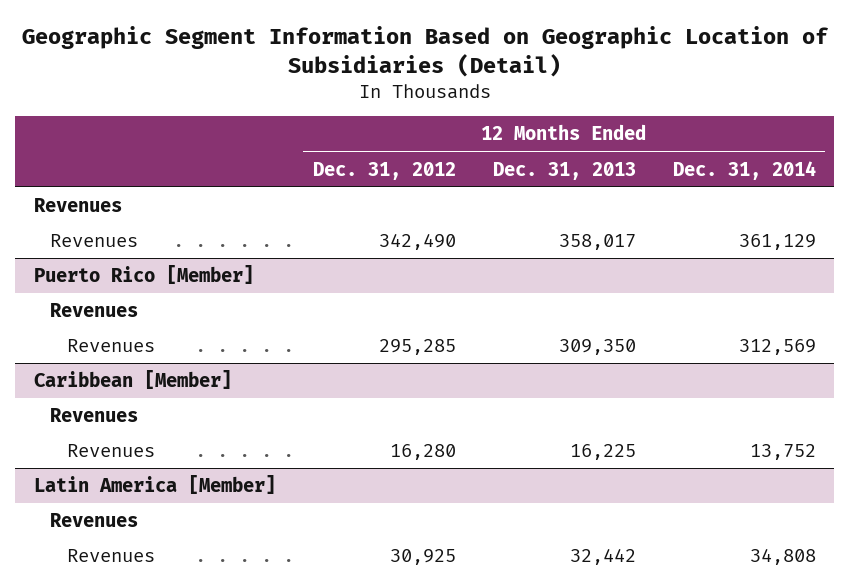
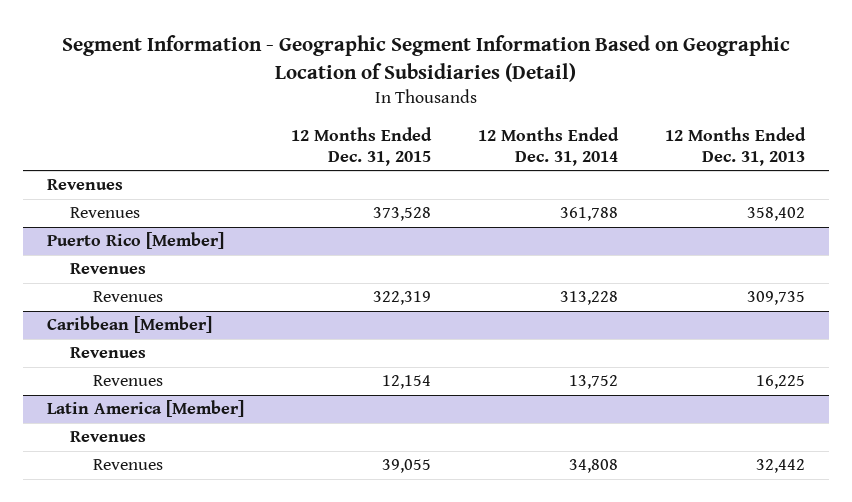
[21,25,829,77] Geographic Segment Information Based on Geographic Location of Subsidiaries (Detail) -> [61,35,790,83] Segment Information - Geographic Segment Information Based on Geographic Location of Subsidiaries (Detail)
[312,161,456,180] Dec. 31, 2012 -> none
none -> [290,126,432,167] 12 Months Ended Dec. 31, 2015
[558,234,636,251] 358,017 -> [747,207,806,222] 358,402
[738,234,816,251] 361,129 -> [559,207,618,222] 361,788
[558,339,636,356] 309,350 -> [747,291,806,306] 309,735
[738,339,816,356] 312,569 -> [559,291,618,306] 313,228

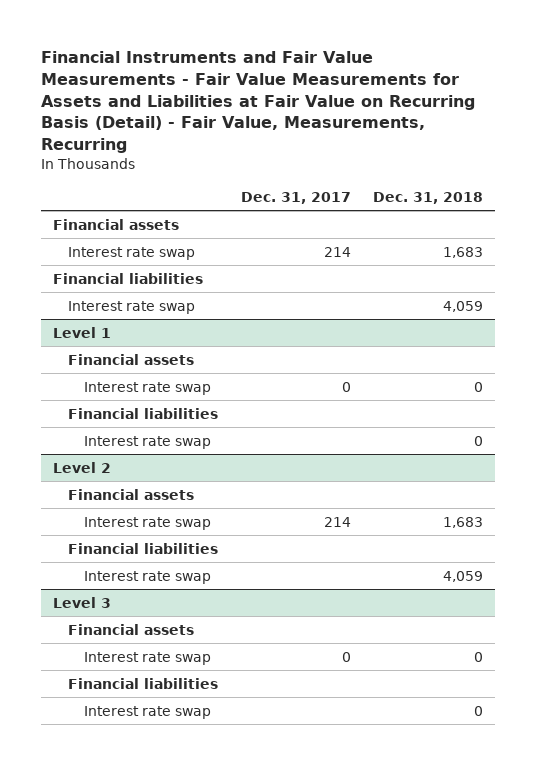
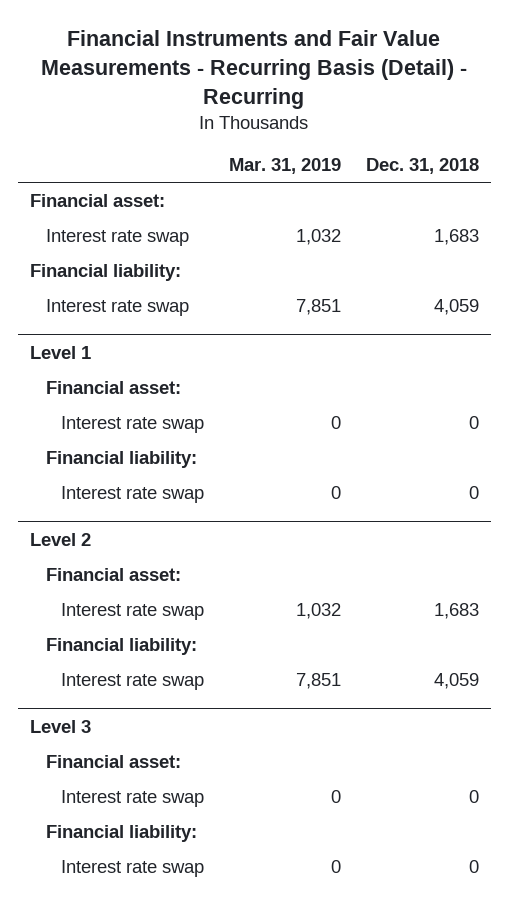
[41,51,476,154] Financial Instruments and Fair Value Measurements - Fair Value Measurements for Assets and Liabilities at Fair Value on Recurring Basis (Detail) - Fair Value, Measurements, Recurring -> [41,30,468,110] Financial Instruments and Fair Value Measurements - Recurring Basis (Detail) - Recurring
[240,191,351,204] Dec. 31, 2017 -> none
none -> [229,158,342,175] Mar. 31, 2019
[52,218,179,230] Financial assets -> [29,193,165,207] Financial asset:
[52,272,203,284] Financial liabilities -> [29,263,181,281] Financial liability:
[68,353,195,365] Financial assets -> [45,380,181,394] Financial asset:
[68,407,219,419] Financial liabilities -> [45,450,197,468] Financial liability:
[68,488,195,500] Financial assets -> [45,567,181,581] Financial asset:
[68,542,219,554] Financial liabilities -> [45,637,197,655] Financial liability:
[68,623,195,635] Financial assets -> [45,754,181,768] Financial asset:
[68,677,219,689] Financial liabilities -> [45,824,197,842] Financial liability:

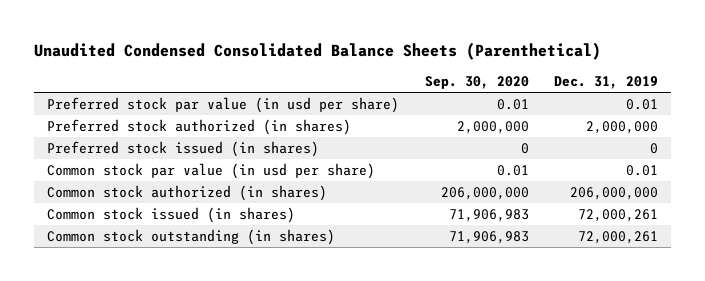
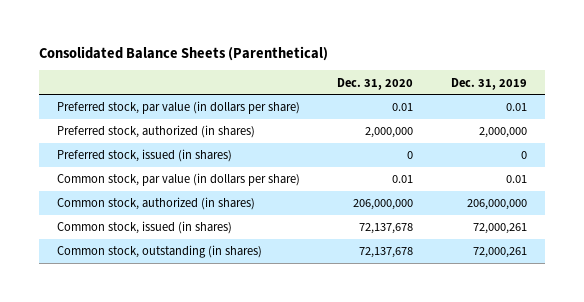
[34,42,602,61] Unaudited Condensed Consolidated Balance Sheets (Parenthetical) -> [38,45,328,61] Consolidated Balance Sheets (Parenthetical)
[424,76,529,90] Sep. 30, 2020 -> none
none -> [337,77,414,90] Dec. 31, 2020
[46,97,399,114] Preferred stock par value (in usd per share) -> [57,101,301,115] Preferred stock, par value (in dollars per share)
[46,119,351,136] Preferred stock authorized (in shares) -> [57,125,256,139] Preferred stock, authorized (in shares)
[46,141,319,158] Preferred stock issued (in shares) -> [57,149,233,163] Preferred stock, issued (in shares)
[46,163,375,180] Common stock par value (in usd per share) -> [57,173,301,187] Common stock, par value (in dollars per share)
[46,185,327,202] Common stock authorized (in shares) -> [57,197,256,211] Common stock, authorized (in shares)
[46,207,295,224] Common stock issued (in shares) -> [57,221,233,235] Common stock, issued (in shares)
[46,229,335,246] Common stock outstanding (in shares) -> [57,245,263,259] Common stock, outstanding (in shares)

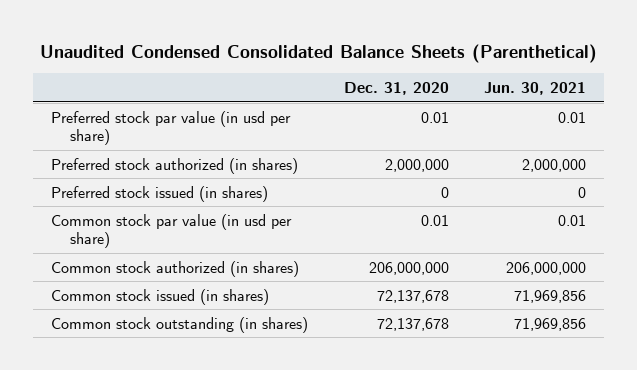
[38,45,328,61] Consolidated Balance Sheets (Parenthetical) -> [39,43,597,63] Unaudited Condensed Consolidated Balance Sheets (Parenthetical)
[450,77,527,90] Dec. 31, 2019 -> none
none -> [484,81,587,95] Jun. 30, 2021
[57,101,301,115] Preferred stock, par value (in dollars per share) -> [51,110,292,145] Preferred stock par value (in usd per share)
[57,125,256,139] Preferred stock, authorized (in shares) -> [51,157,299,174] Preferred stock authorized (in shares)
[57,149,233,163] Preferred stock, issued (in shares) -> [51,185,269,202] Preferred stock issued (in shares)
[57,173,301,187] Common stock, par value (in dollars per share) -> [51,213,293,248] Common stock par value (in usd per share)
[57,197,256,211] Common stock, authorized (in shares) -> [51,260,300,277] Common stock authorized (in shares)
[57,221,233,235] Common stock, issued (in shares) -> [51,288,270,305] Common stock issued (in shares)
[57,245,263,259] Common stock, outstanding (in shares) -> [51,316,309,333] Common stock outstanding (in shares)

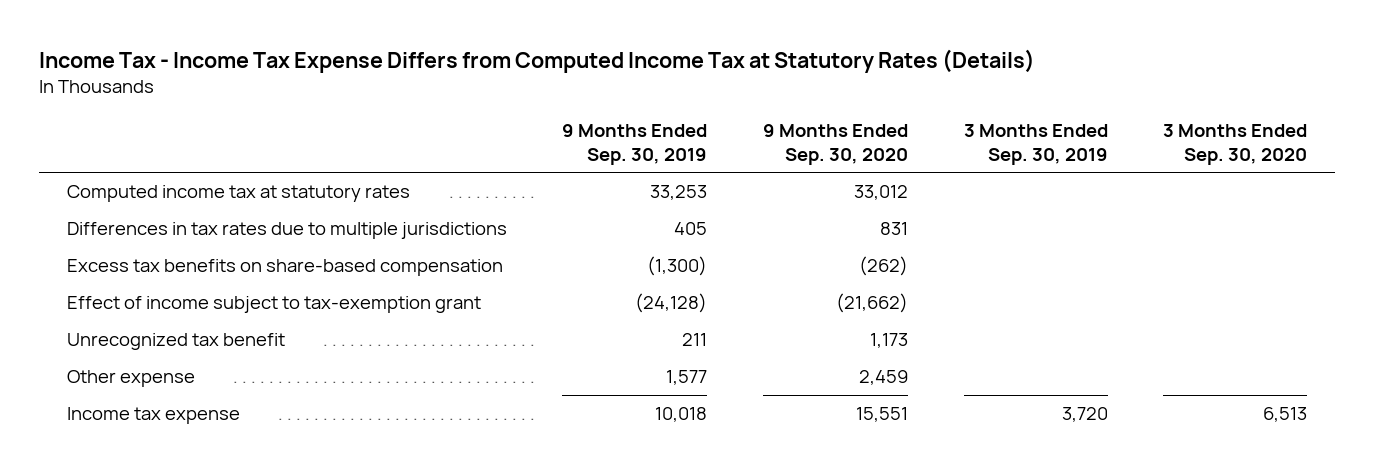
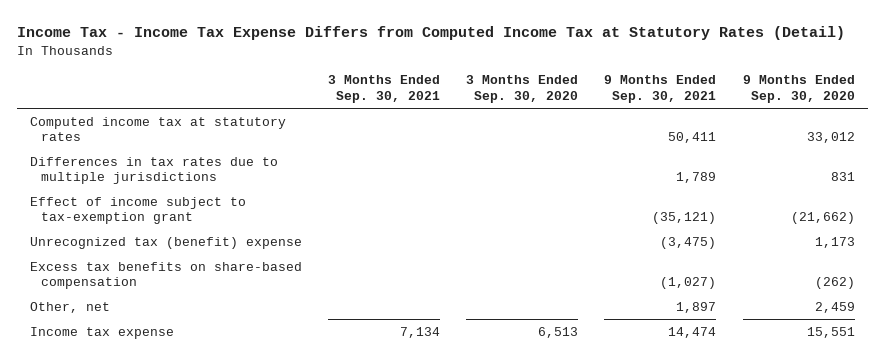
[38,49,1035,74] Income Tax - Income Tax Expense Differs from Computed Income Tax at Statutory Rates (Details) -> [16,25,845,40] Income Tax - Income Tax Expense Differs from Computed Income Tax at Statutory Rates (Detail)
[562,124,708,165] 9 Months Ended Sep. 30, 2019 -> none
[963,124,1108,165] 3 Months Ended Sep. 30, 2019 -> none
none -> [327,75,440,103] 3 Months Ended Sep. 30, 2021
none -> [604,75,717,103] 9 Months Ended Sep. 30, 2021
[66,333,285,351] Unrecognized tax benefit -> [29,236,302,249] Unrecognized tax (benefit) expense
[66,259,503,277] Excess tax benefits on share-based compensation -> [29,261,302,290] Excess tax benefits on share-based compensation
[66,370,195,388] Other expense -> [29,301,110,313] Other, net

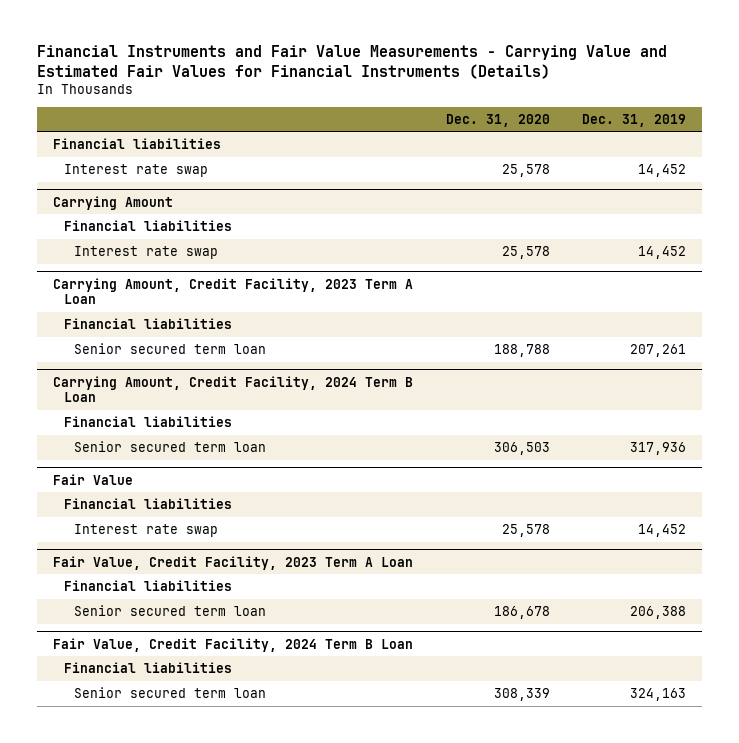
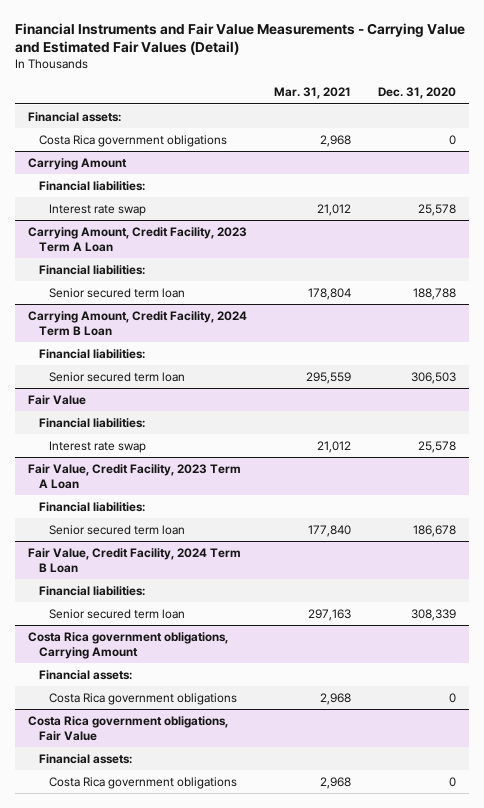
[37,44,668,79] Financial Instruments and Fair Value Measurements - Carrying Value and Estimated Fair Values for Financial Instruments (Details) -> [14,22,465,56] Financial Instruments and Fair Value Measurements - Carrying Value and Estimated Fair Values (Detail)
[582,113,687,127] Dec. 31, 2019 -> none
none -> [273,87,351,100] Mar. 31, 2021
[53,138,222,150] Financial liabilities -> none
[63,164,208,178] Interest rate swap -> none
none -> [28,111,122,122] Financial assets:
none -> [38,134,227,147] Costa Rica government obligations
[63,220,232,232] Financial liabilities -> [38,180,145,191] Financial liabilities:
[63,318,232,330] Financial liabilities -> [38,264,145,275] Financial liabilities:
[63,416,232,428] Financial liabilities -> [38,348,145,359] Financial liabilities:
[63,498,232,510] Financial liabilities -> [38,417,145,428] Financial liabilities:
[63,580,232,592] Financial liabilities -> [38,501,145,512] Financial liabilities:
[63,662,232,674] Financial liabilities -> [38,585,145,596] Financial liabilities:
none -> [28,631,229,659] Costa Rica government obligations, Carrying Amount
none -> [38,669,132,680] Financial assets:
none -> [48,692,237,705] Costa Rica government obligations
none -> [28,715,229,741] Costa Rica government obligations, Fair Value
none -> [38,753,132,764] Financial assets:
none -> [48,776,237,789] Costa Rica government obligations

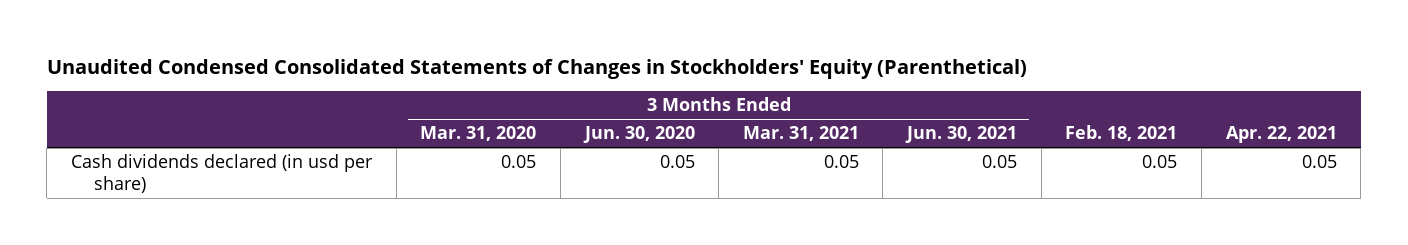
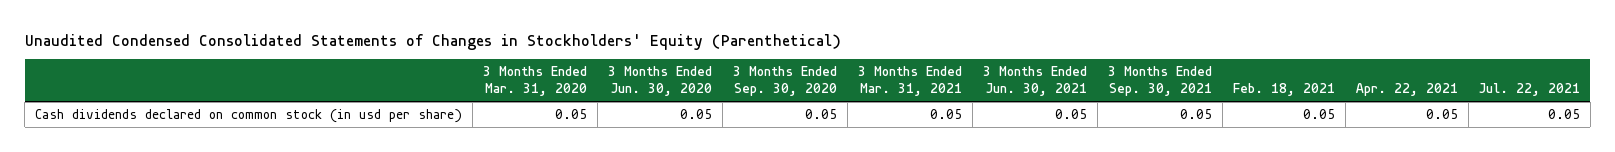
none -> [733,66,838,97] 3 Months Ended Sep. 30, 2020
none -> [1107,66,1212,97] 3 Months Ended Sep. 30, 2021
none -> [1478,83,1580,97] Jul. 22, 2021
[70,154,373,194] Cash dividends declared (in usd per share) -> [35,109,463,124] Cash dividends declared on common stock (in usd per share)

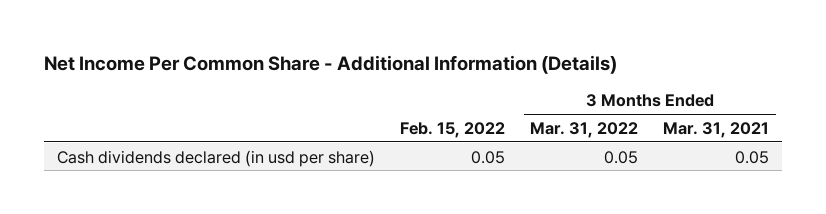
[24,33,841,50] Unaudited Condensed Consolidated Statements of Changes in Stockholders' Equity (Parenthetical) -> [44,55,618,75] Net Income Per Common Share - Additional Information (Details)
[483,66,588,97] 3 Months Ended Mar. 31, 2020 -> none
[608,66,713,97] 3 Months Ended Jun. 30, 2020 -> none
[733,66,838,97] 3 Months Ended Sep. 30, 2020 -> none
[982,66,1087,97] 3 Months Ended Jun. 30, 2021 -> none
[1107,66,1212,97] 3 Months Ended Sep. 30, 2021 -> none
[1232,83,1335,97] Feb. 18, 2021 -> none
[1355,83,1458,97] Apr. 22, 2021 -> none
[1478,83,1580,97] Jul. 22, 2021 -> none
none -> [400,121,506,138] Feb. 15, 2022
none -> [530,121,639,138] Mar. 31, 2022
[35,109,463,124] Cash dividends declared on common stock (in usd per share) -> [57,149,376,167] Cash dividends declared (in usd per share)

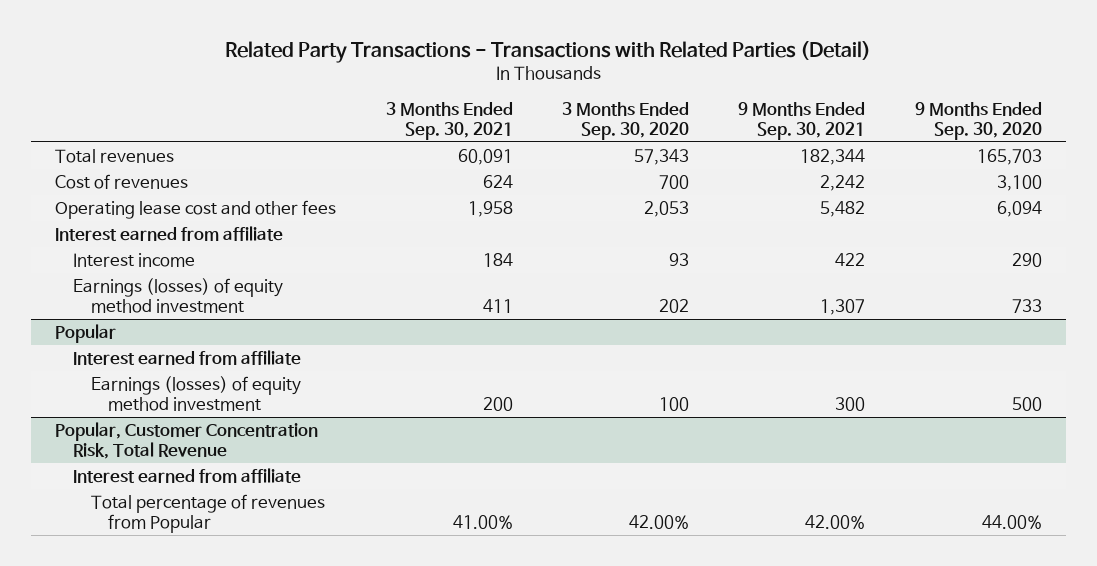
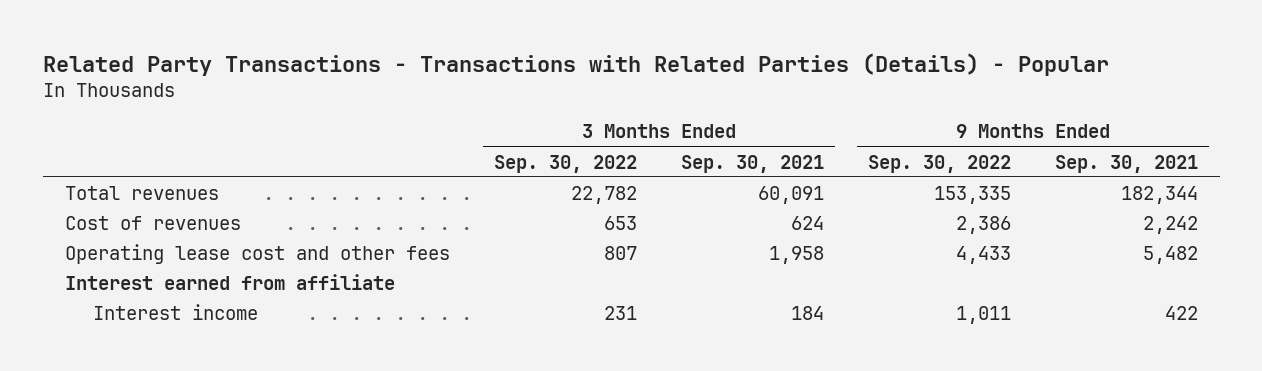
[225,40,872,63] Related Party Transactions - Transactions with Related Parties (Detail) -> [42,52,1109,76] Related Party Transactions - Transactions with Related Parties (Details) - Popular
[561,102,689,140] 3 Months Ended Sep. 30, 2020 -> none
[914,102,1042,140] 9 Months Ended Sep. 30, 2020 -> none
none -> [493,154,637,173] Sep. 30, 2022
none -> [867,154,1011,173] Sep. 30, 2022
[72,278,283,313] Earnings (losses) of equity method investment -> none
[55,324,117,344] Popular -> none
[72,350,301,366] Interest earned from affiliate -> none
[90,376,301,411] Earnings (losses) of equity method investment -> none
[55,422,319,459] Popular, Customer Concentration Risk, Total Revenue -> none
[72,468,301,484] Interest earned from affiliate -> none
[90,494,325,533] Total percentage of revenues from Popular -> none

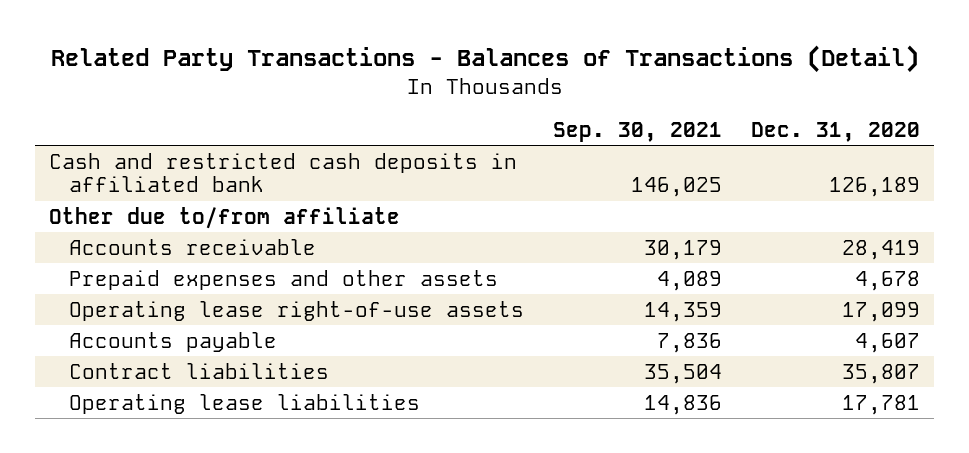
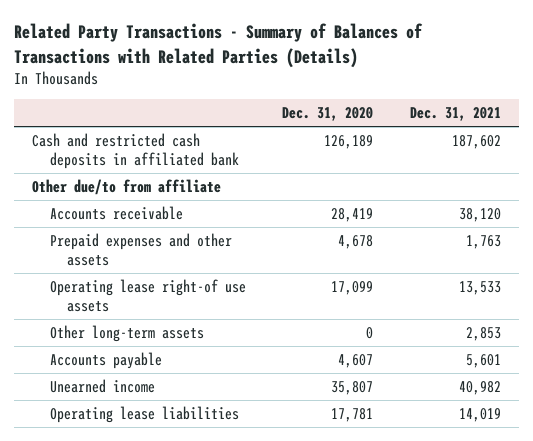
[50,45,919,74] Related Party Transactions - Balances of Transactions (Detail) -> [13,23,423,68] Related Party Transactions - Summary of Balances of Transactions with Related Parties (Details)
[552,121,722,142] Sep. 30, 2021 -> none
none -> [409,107,501,122] Dec. 31, 2021
[49,206,401,229] Other due to/from affiliate -> [32,178,222,195] Other due/to from affiliate
[68,300,524,321] Operating lease right-of-use assets -> [49,278,246,313] Operating lease right-of use assets
none -> [49,324,204,342] Other long-term assets
[68,362,329,379] Contract liabilities -> [49,378,155,393] Unearned income

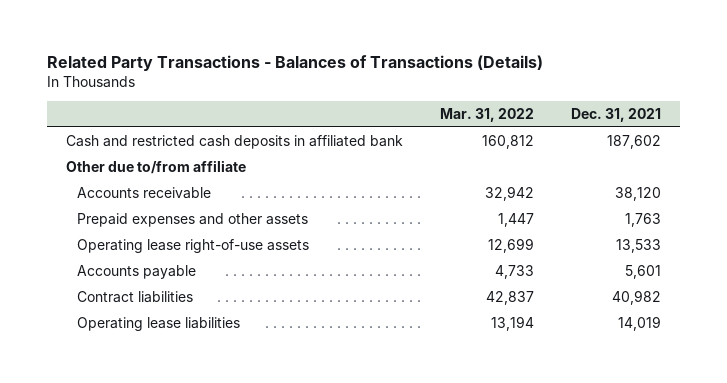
[13,23,423,68] Related Party Transactions - Summary of Balances of Transactions with Related Parties (Details) -> [46,55,543,72] Related Party Transactions - Balances of Transactions (Details)
[282,107,374,122] Dec. 31, 2020 -> none
none -> [439,107,534,122] Mar. 31, 2022
[32,178,222,195] Other due/to from affiliate -> [65,159,246,174] Other due to/from affiliate
[49,324,204,342] Other long-term assets -> none
[49,278,246,313] Operating lease right-of use assets -> [77,238,310,253] Operating lease right-of-use assets
[49,378,155,393] Unearned income -> [77,290,194,303] Contract liabilities

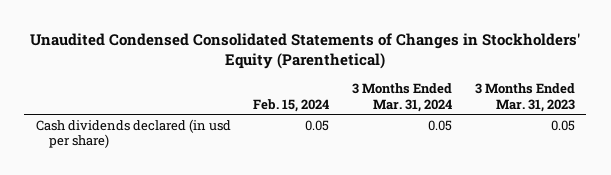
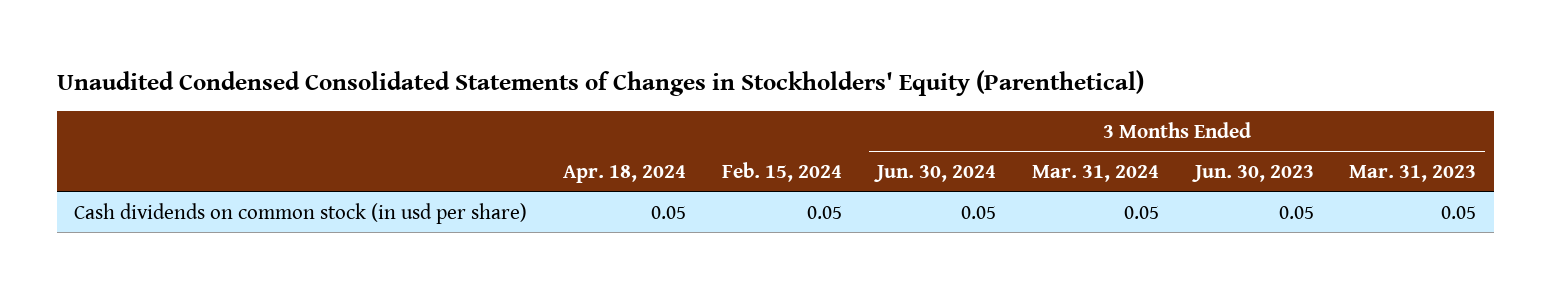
none -> [563,164,687,183] Apr. 18, 2024
none -> [874,164,997,182] Jun. 30, 2024
none -> [1191,164,1314,182] Jun. 30, 2023
[35,118,231,149] Cash dividends declared (in usd per share) -> [74,202,528,224] Cash dividends on common stock (in usd per share)

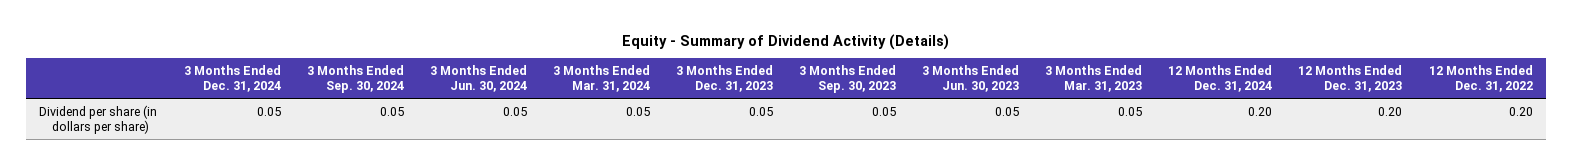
[56,69,1144,96] Unaudited Condensed Consolidated Statements of Changes in Stockholders' Equity (Parenthetical) -> [622,33,950,50] Equity - Summary of Dividend Activity (Details)
[563,164,687,183] Apr. 18, 2024 -> none
[721,161,842,182] Feb. 15, 2024 -> none
none -> [183,64,281,93] 3 Months Ended Dec. 31, 2024
none -> [306,64,404,94] 3 Months Ended Sep. 30, 2024
none -> [675,64,773,93] 3 Months Ended Dec. 31, 2023
none -> [799,64,897,94] 3 Months Ended Sep. 30, 2023
none -> [1168,64,1273,93] 12 Months Ended Dec. 31, 2024
none -> [1298,64,1403,93] 12 Months Ended Dec. 31, 2023
none -> [1428,64,1533,93] 12 Months Ended Dec. 31, 2022
[74,202,528,224] Cash dividends on common stock (in usd per share) -> [39,104,158,135] Dividend per share (in dollars per share)

